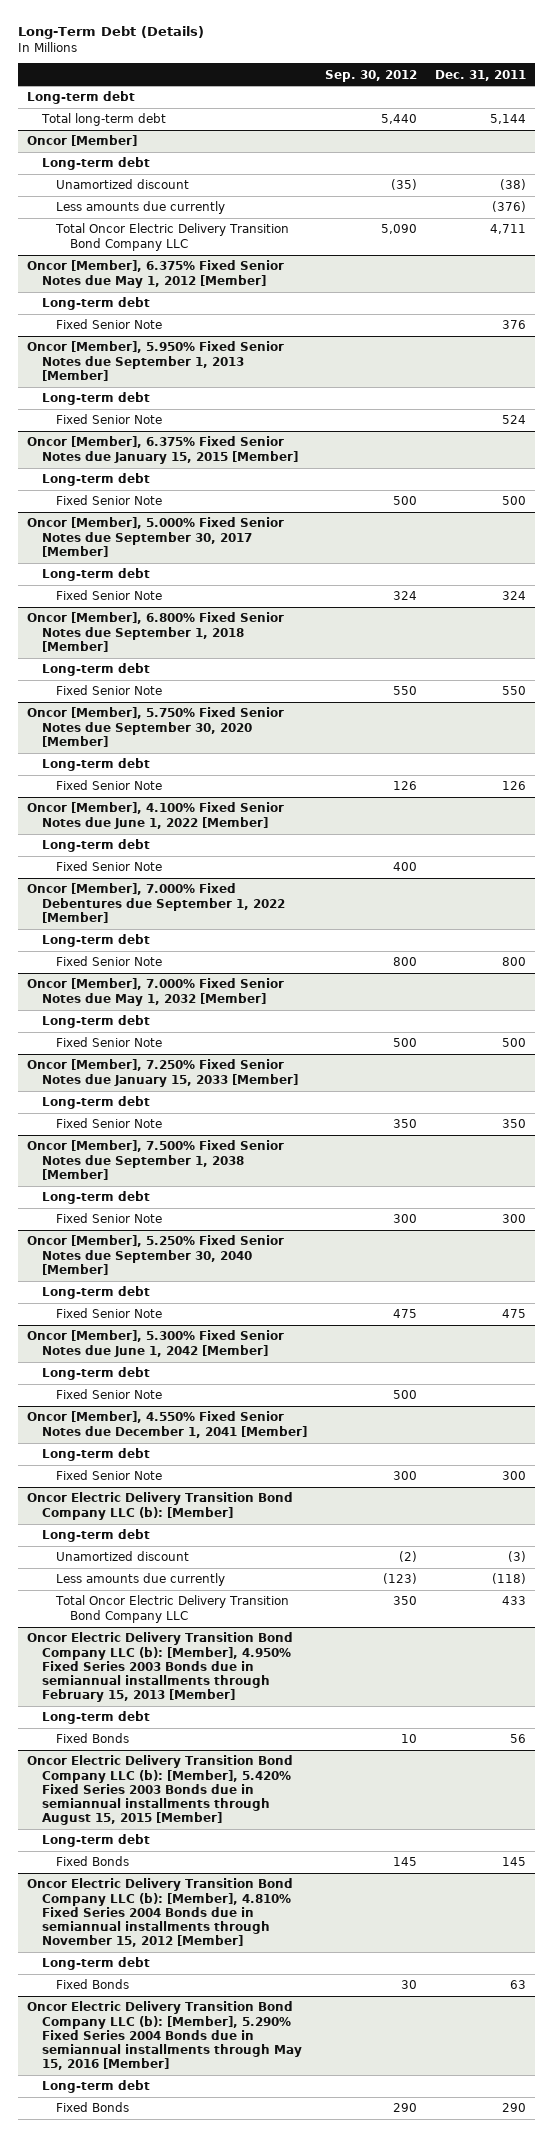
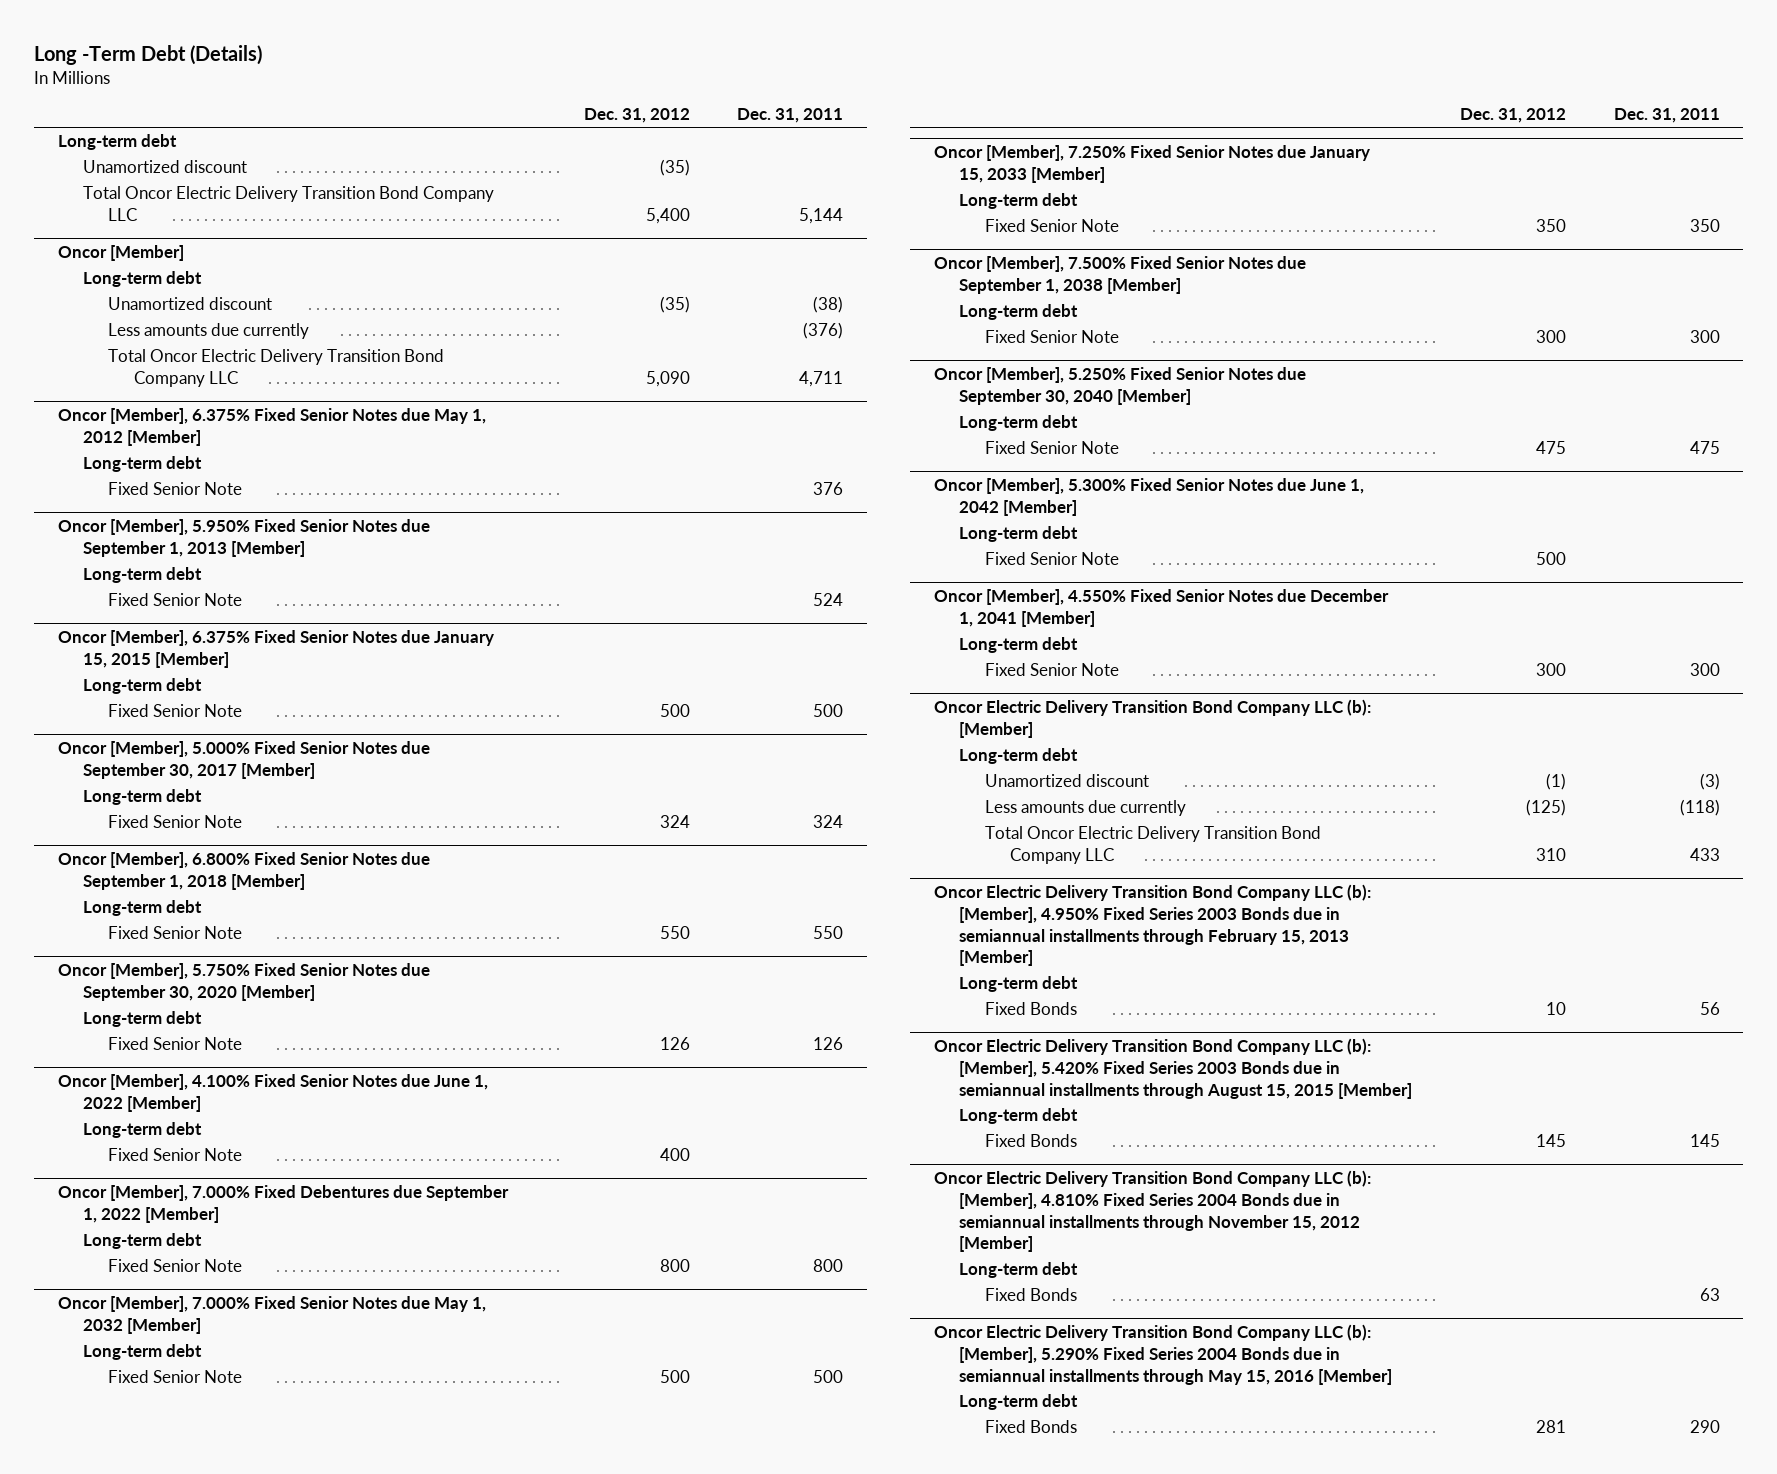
[18,26,205,40] Long-Term Debt (Details) -> [34,44,263,65] Long -Term Debt (Details)
[324,69,417,82] Sep. 30, 2012 -> none
none -> [583,108,690,124] Dec. 31, 2012
none -> [83,160,248,174] Unamortized discount
[40,113,166,127] Total long-term debt -> [83,186,495,221] Total Oncor Electric Delivery Transition Bond Company LLC

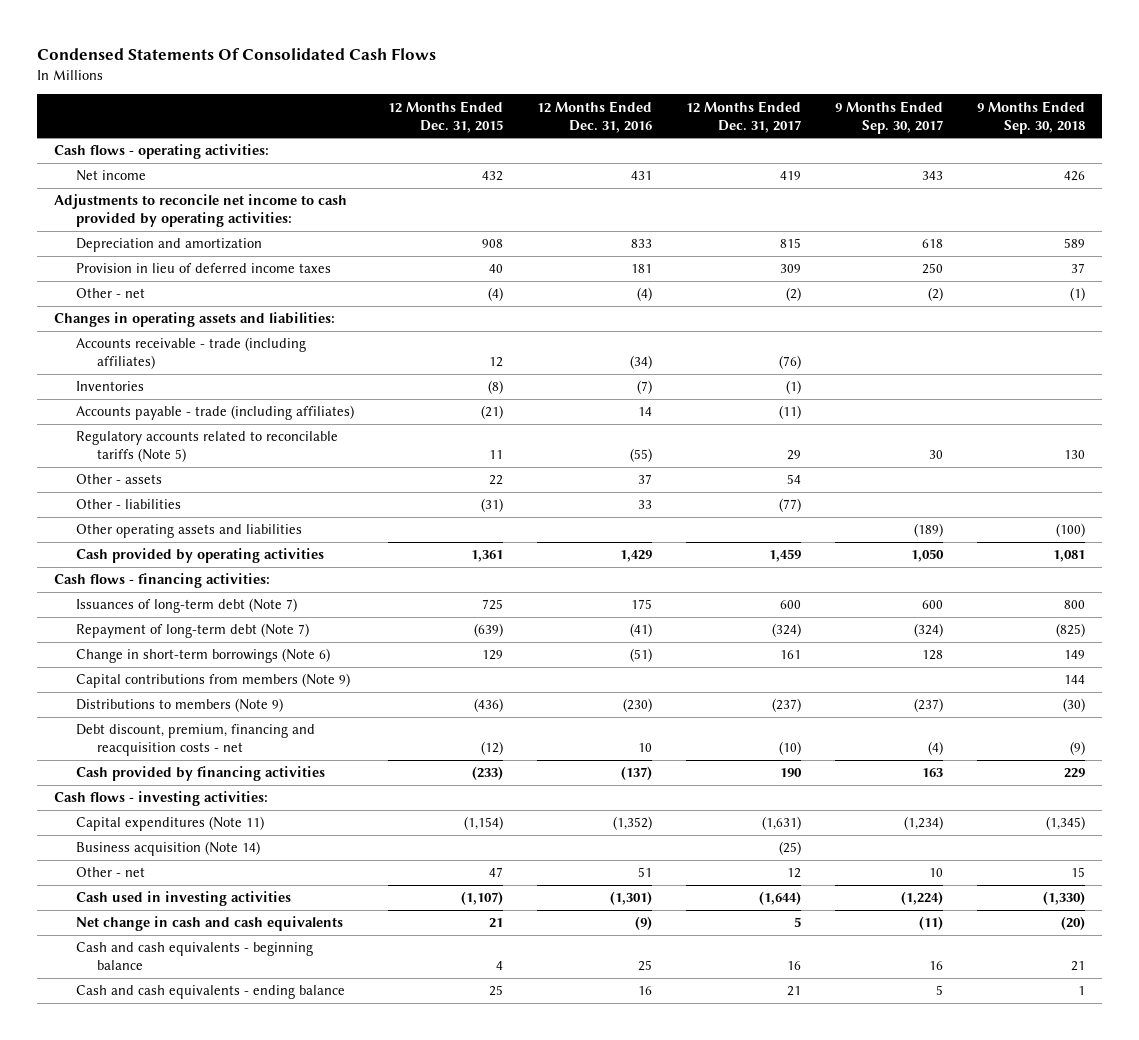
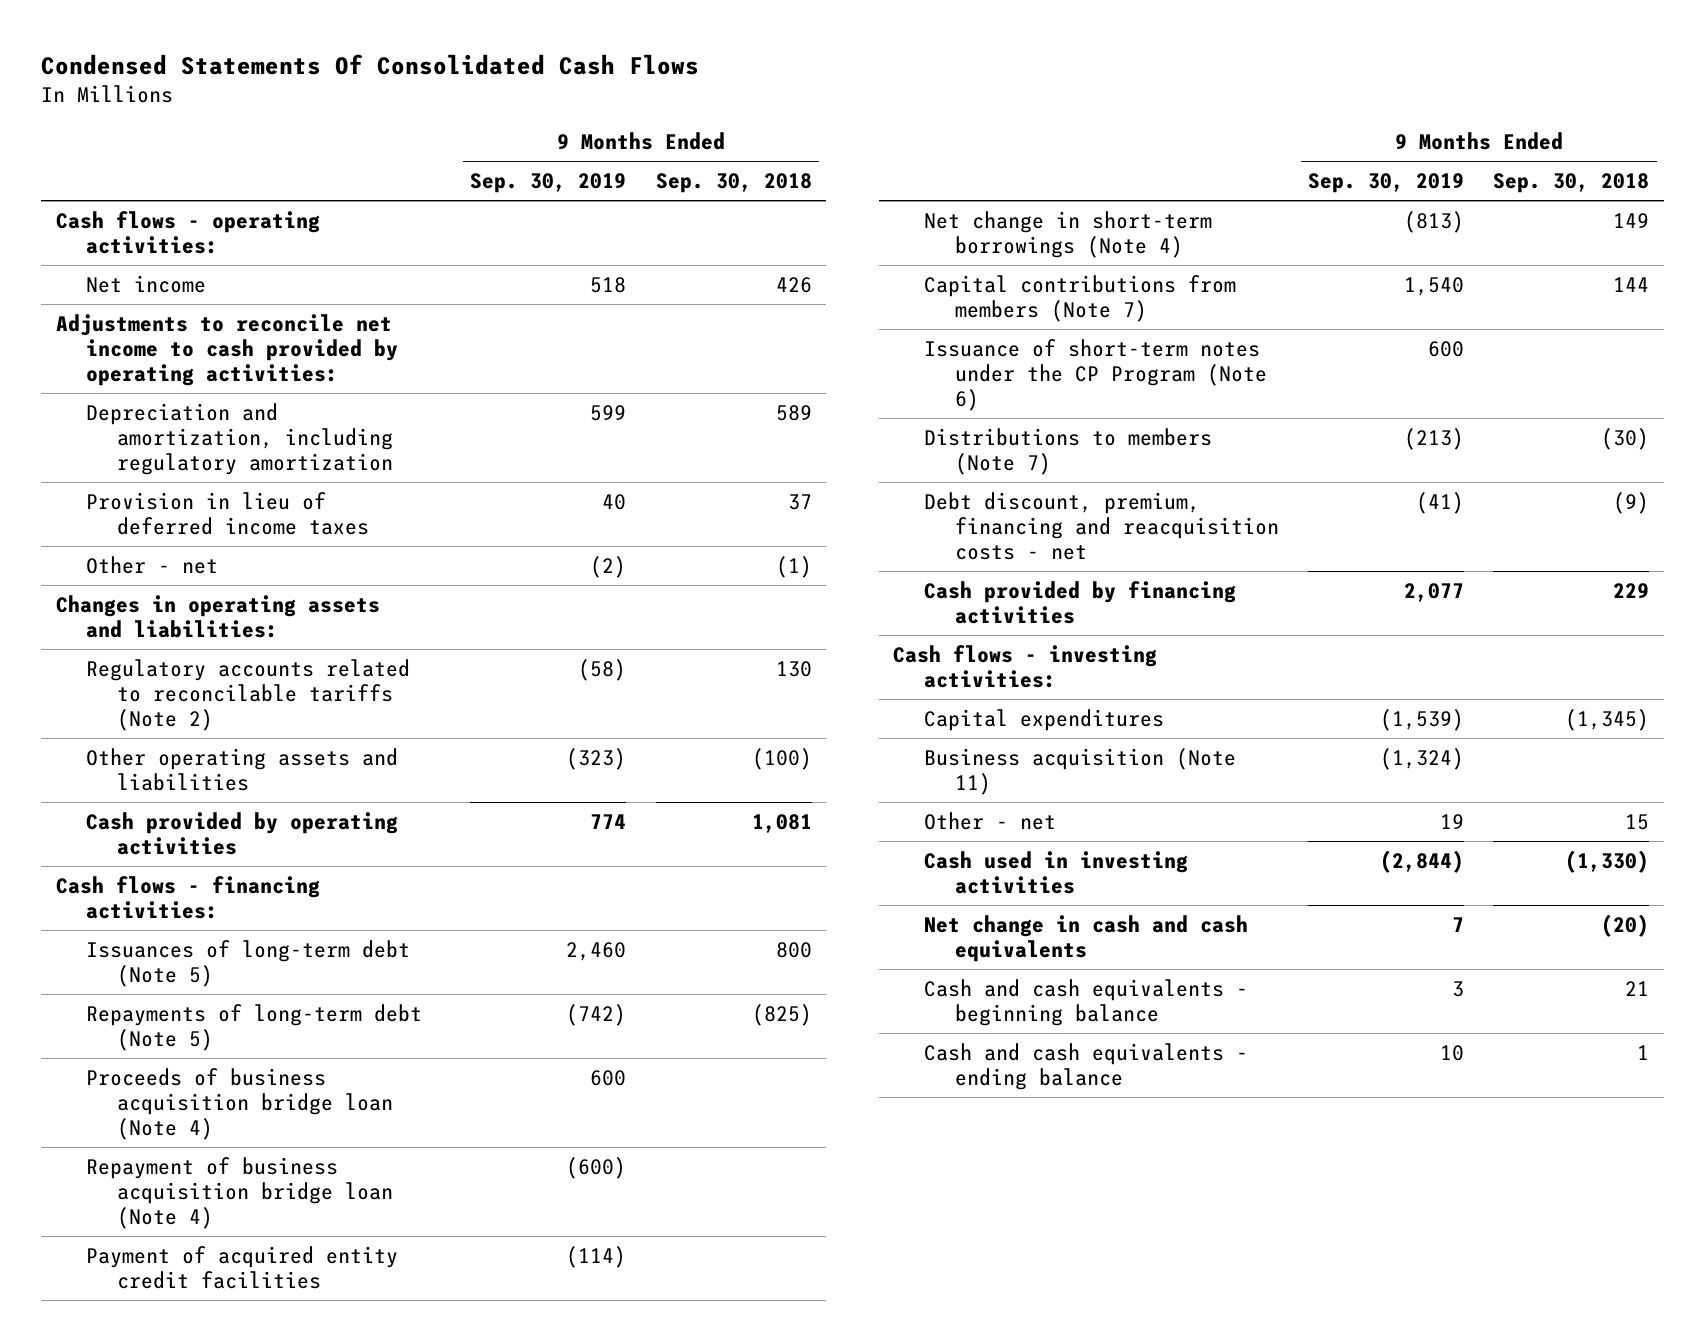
[387,100,503,133] 12 Months Ended Dec. 31, 2015 -> none
[536,100,652,133] 12 Months Ended Dec. 31, 2016 -> none
[685,100,801,133] 12 Months Ended Dec. 31, 2017 -> none
[834,100,943,134] 9 Months Ended Sep. 30, 2017 -> none
none -> [470,173,627,194] Sep. 30, 2019
[75,238,262,253] Depreciation and amortization -> [86,402,393,475] Depreciation and amortization, including regulatory amortization
[75,337,306,370] Accounts receivable - trade (including affiliates) -> none
[75,381,144,392] Inventories -> none
[75,405,354,421] Accounts payable - trade (including affiliates) -> none
[75,474,162,485] Other - assets -> none
[75,499,181,510] Other - liabilities -> none
[75,431,338,463] Regulatory accounts related to reconcilable tariffs (Note 5) -> [86,658,411,731] Regulatory accounts related to reconcilable tariffs (Note 2)
[75,598,297,614] Issuances of long-term debt (Note 7) -> [86,939,411,987] Issuances of long-term debt (Note 5)
[75,623,309,639] Repayment of long-term debt (Note 7) -> [86,1003,423,1051] Repayments of long-term debt (Note 5)
none -> [86,1067,393,1140] Proceeds of business acquisition bridge loan (Note 4)
none -> [86,1156,393,1229] Repayment of business acquisition bridge loan (Note 4)
none -> [86,1245,399,1289] Payment of acquired entity credit facilities
[75,648,330,664] Change in short-term borrowings (Note 6) -> [923,210,1212,258] Net change in short-term borrowings (Note 4)
[75,673,350,689] Capital contributions from members (Note 9) -> [923,274,1236,322] Capital contributions from members (Note 7)
none -> [923,338,1267,411] Issuance of short-term notes under the CP Program (Note 6)
[75,698,283,713] Distributions to members (Note 9) -> [923,427,1212,475] Distributions to members (Note 7)
[75,816,264,832] Capital expenditures (Note 11) -> [923,708,1164,731] Capital expenditures
[75,841,260,857] Business acquisition (Note 14) -> [923,747,1236,795] Business acquisition (Note 11)

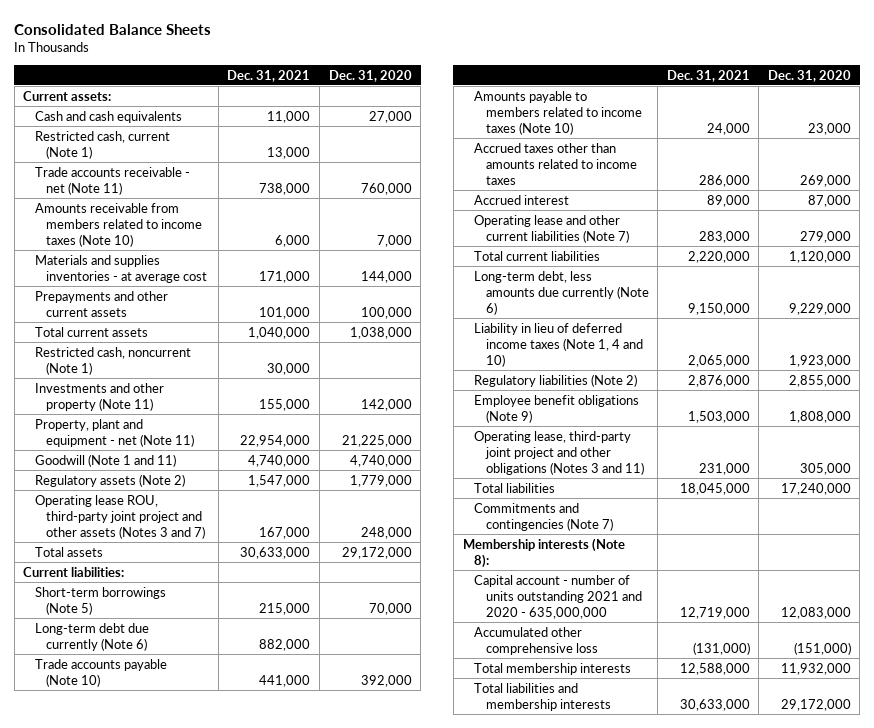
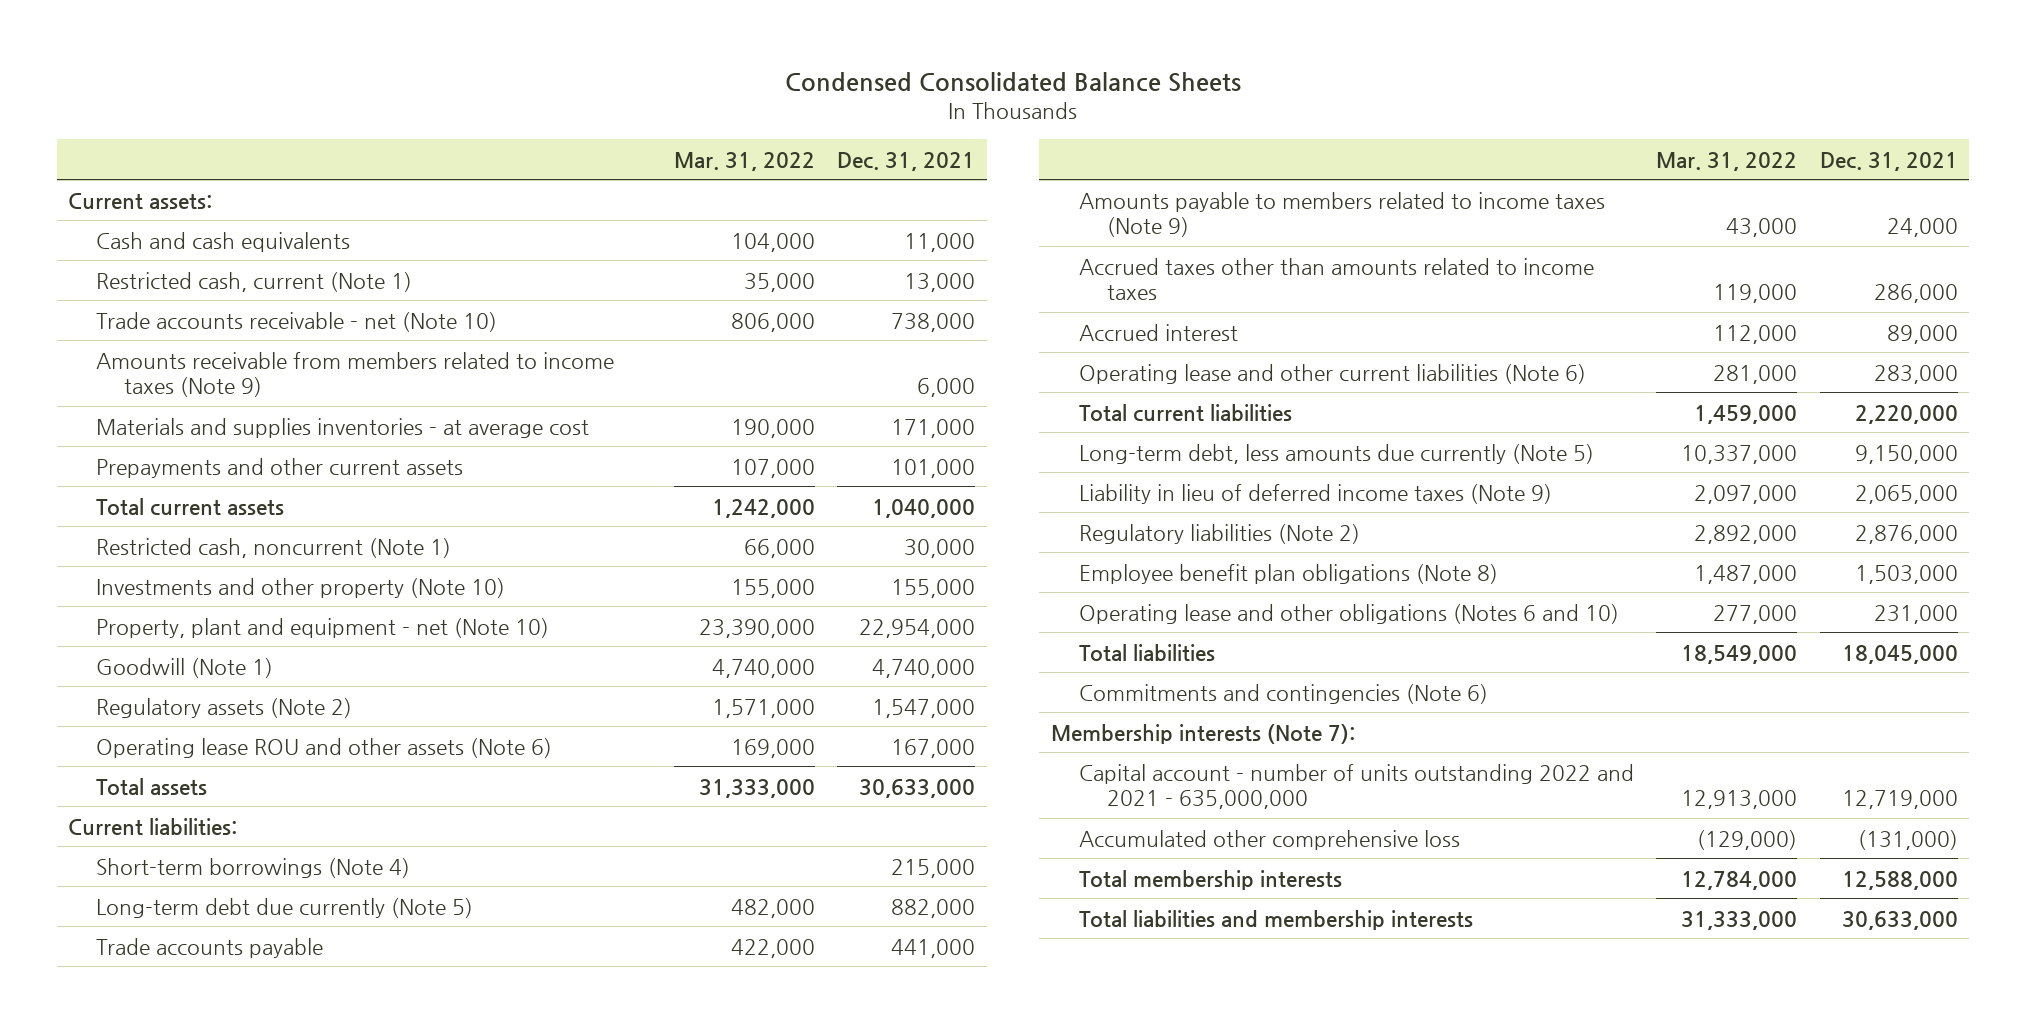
[14,23,212,35] Consolidated Balance Sheets -> [784,71,1241,92] Condensed Consolidated Balance Sheets
[328,69,412,82] Dec. 31, 2020 -> none
none -> [673,151,815,171] Mar. 31, 2022
[34,166,190,195] Trade accounts receivable - net (Note 11) -> [96,311,498,332] Trade accounts receivable - net (Note 10)
[34,202,203,247] Amounts receivable from members related to income taxes (Note 10) -> [96,351,615,397] Amounts receivable from members related to income taxes (Note 9)
[34,382,164,411] Investments and other property (Note 11) -> [96,577,506,598] Investments and other property (Note 10)
[34,418,195,447] Property, plant and equipment - net (Note 11) -> [96,617,550,638] Property, plant and equipment - net (Note 10)
[34,453,176,467] Goodwill (Note 1 and 11) -> [96,657,274,678] Goodwill (Note 1)
[34,494,206,539] Operating lease ROU, third-party joint project and other assets (Notes 3 and 7) -> [96,737,553,758] Operating lease ROU and other assets (Note 6)
[34,586,166,615] Short-term borrowings (Note 5) -> [96,857,411,878] Short-term borrowings (Note 4)
[34,622,149,651] Long-term debt due currently (Note 6) -> [96,897,474,918] Long-term debt due currently (Note 5)
[34,658,167,687] Trade accounts payable (Note 10) -> [96,937,324,958] Trade accounts payable
[474,90,642,135] Amounts payable to members related to income taxes (Note 10) -> [1078,191,1605,237] Amounts payable to members related to income taxes (Note 9)
[474,214,629,243] Operating lease and other current liabilities (Note 7) -> [1078,363,1586,384] Operating lease and other current liabilities (Note 6)
[474,270,649,315] Long-term debt, less amounts due currently (Note 6) -> [1078,443,1594,464] Long-term debt, less amounts due currently (Note 5)
[474,322,643,367] Liability in lieu of deferred income taxes (Note 1, 4 and 10) -> [1078,483,1552,504] Liability in lieu of deferred income taxes (Note 9)
[474,394,640,423] Employee benefit obligations (Note 9) -> [1078,563,1498,584] Employee benefit plan obligations (Note 8)
[474,430,644,475] Operating lease, third-party joint project and other obligations (Notes 3 and 11) -> [1078,603,1619,624] Operating lease and other obligations (Notes 6 and 10)
[474,502,613,531] Commitments and contingencies (Note 7) -> [1078,683,1488,704] Commitments and contingencies (Note 6)
[462,537,625,568] Membership interests (Note 8): -> [1050,723,1355,744] Membership interests (Note 7):
[474,574,642,619] Capital account - number of units outstanding 2021 and 2020 - 635,000,000 -> [1078,763,1634,809] Capital account - number of units outstanding 2022 and 2021 - 635,000,000

